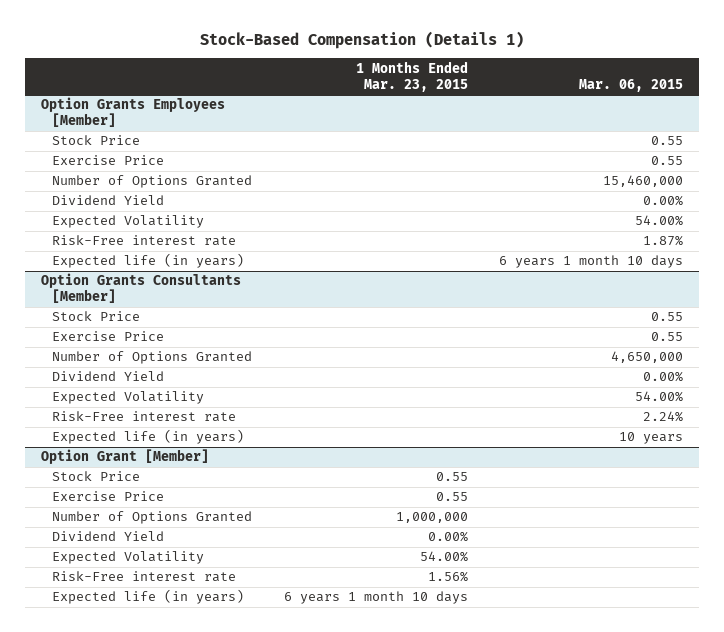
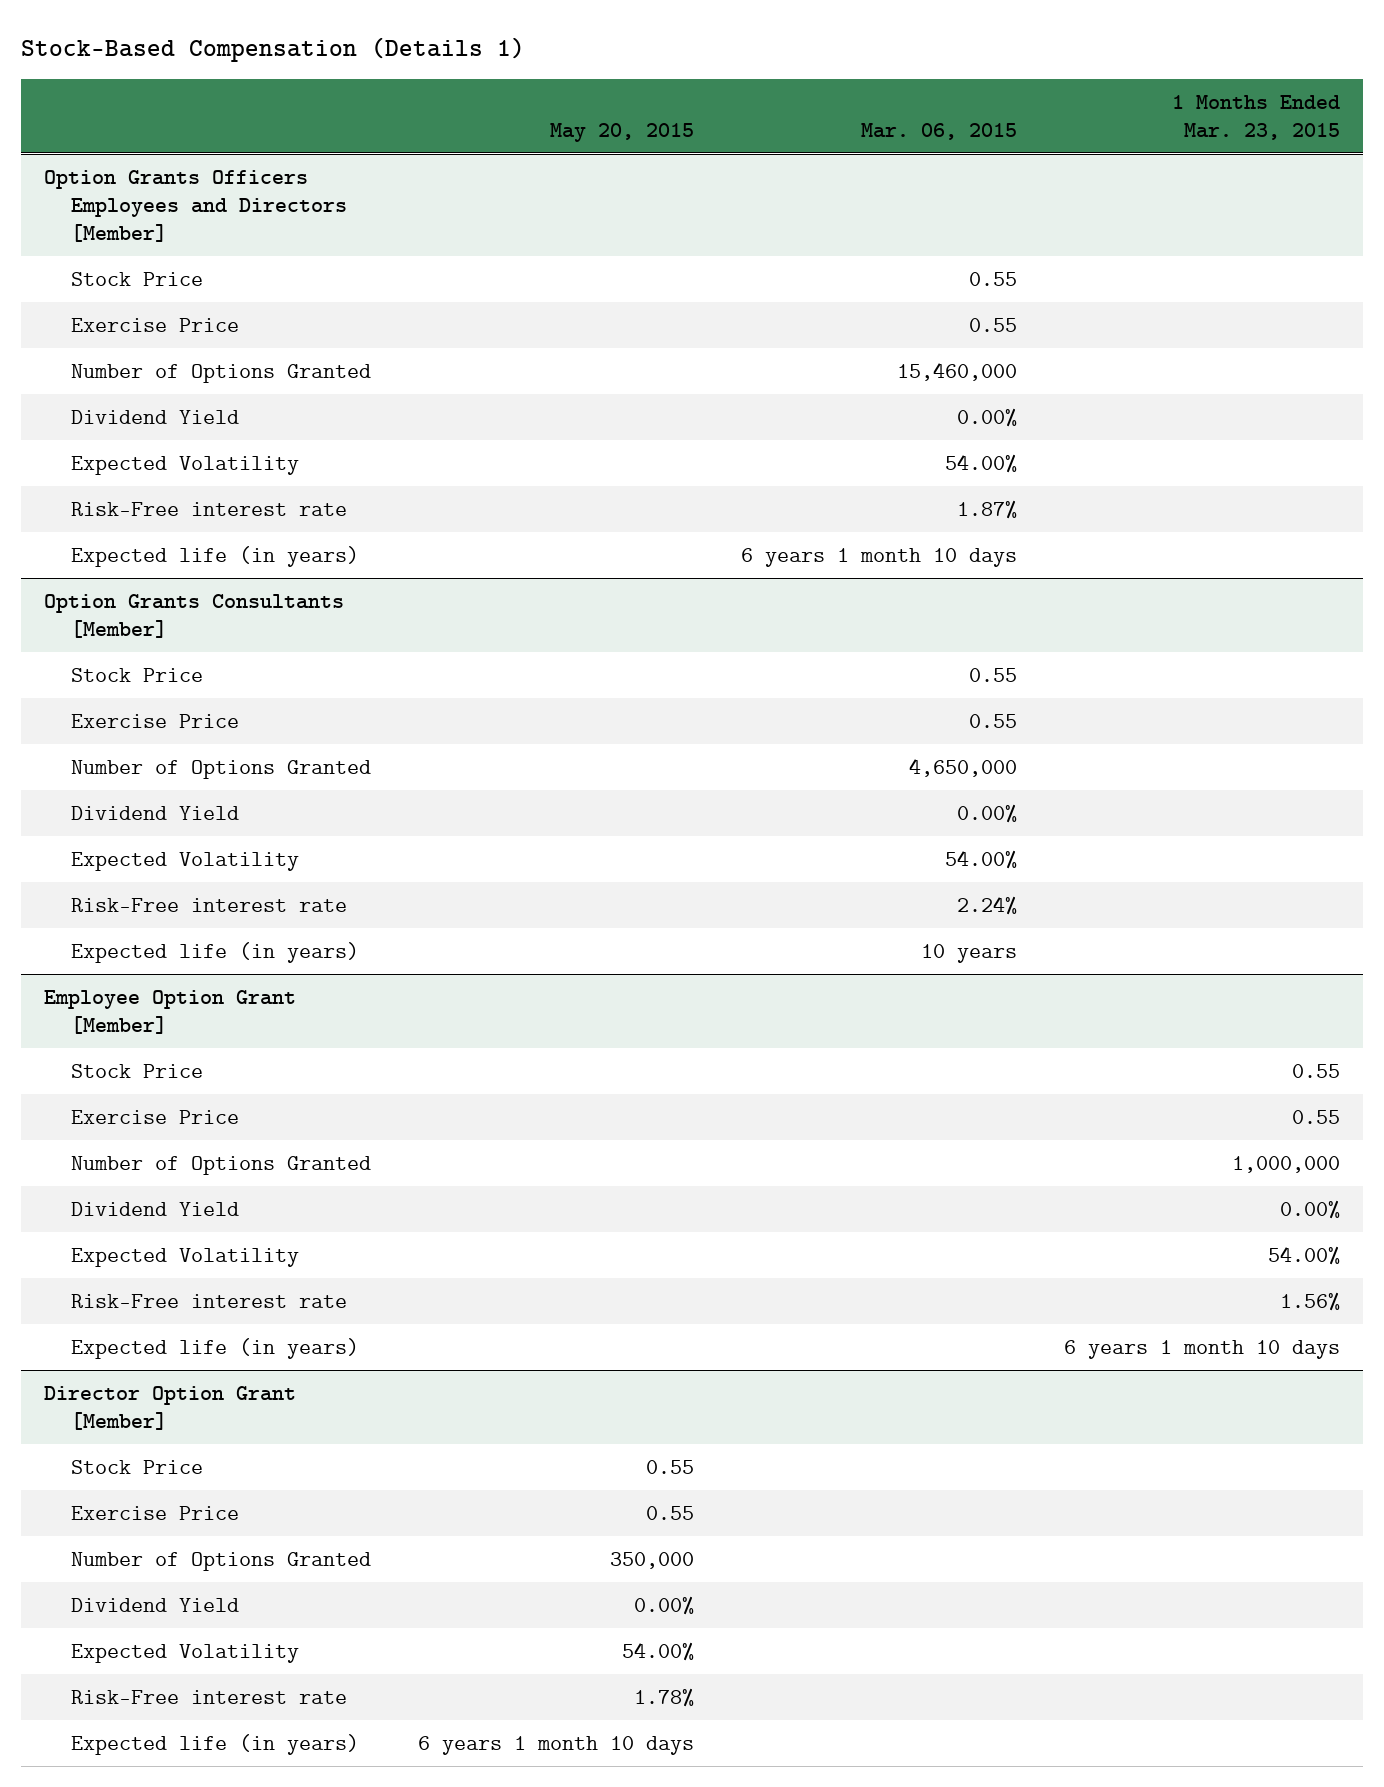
none -> [550,122,695,142] May 20, 2015
[40,97,225,128] Option Grants Employees [Member] -> [44,169,348,243] Option Grants Officers Employees and Directors [Member]
[40,449,209,465] Option Grant [Member] -> [44,989,297,1034] Employee Option Grant [Member]
none -> [44,1385,297,1430] Director Option Grant [Member]
none -> [71,1459,204,1474] Stock Price
none -> [71,1505,240,1520] Exercise Price
none -> [71,1551,372,1571] Number of Options Granted
none -> [71,1597,240,1612] Dividend Yield
none -> [71,1643,300,1663] Expected Volatility
none -> [71,1689,348,1704] Risk-Free interest rate
none -> [71,1733,360,1755] Expected life (in years)

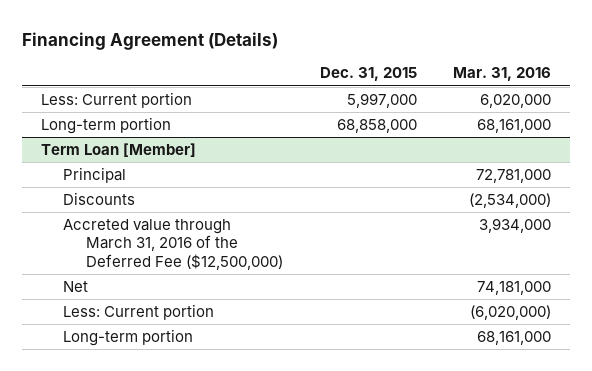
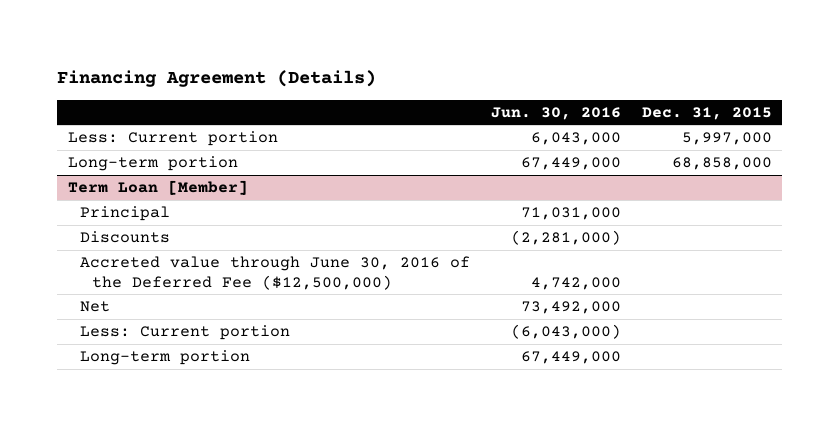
[453,67,552,82] Mar. 31, 2016 -> none
none -> [490,106,621,120] Jun. 30, 2016
[63,218,284,270] Accreted value through March 31, 2016 of the Deferred Fee ($12,500,000) -> [79,256,470,290] Accreted value through June 30, 2016 of the Deferred Fee ($12,500,000)

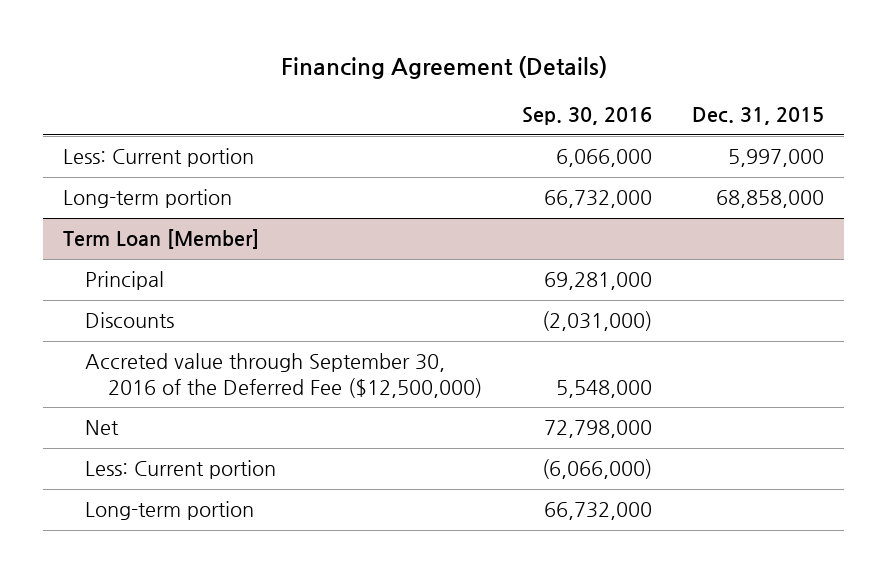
[490,106,621,120] Jun. 30, 2016 -> none
none -> [521,107,652,126] Sep. 30, 2016
[79,256,470,290] Accreted value through June 30, 2016 of the Deferred Fee ($12,500,000) -> [85,353,482,398] Accreted value through September 30, 2016 of the Deferred Fee ($12,500,000)

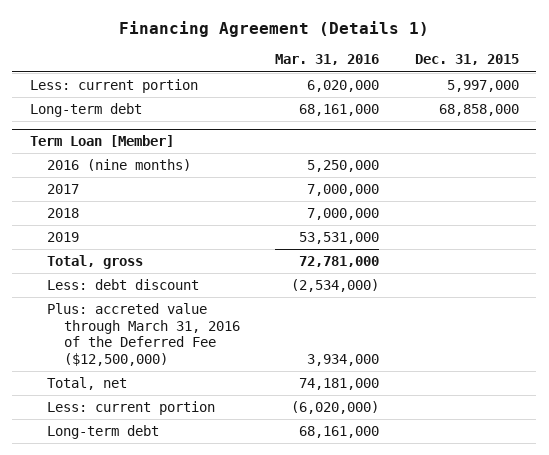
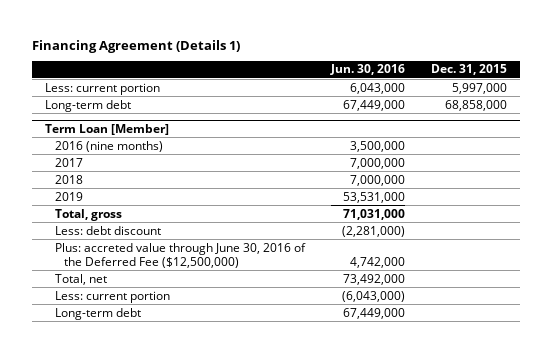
[275,54,380,66] Mar. 31, 2016 -> none
none -> [329,64,405,76] Jun. 30, 2016
[46,303,240,366] Plus: accreted value through March 31, 2016 of the Deferred Fee ($12,500,000) -> [54,242,306,268] Plus: accreted value through June 30, 2016 of the Deferred Fee ($12,500,000)

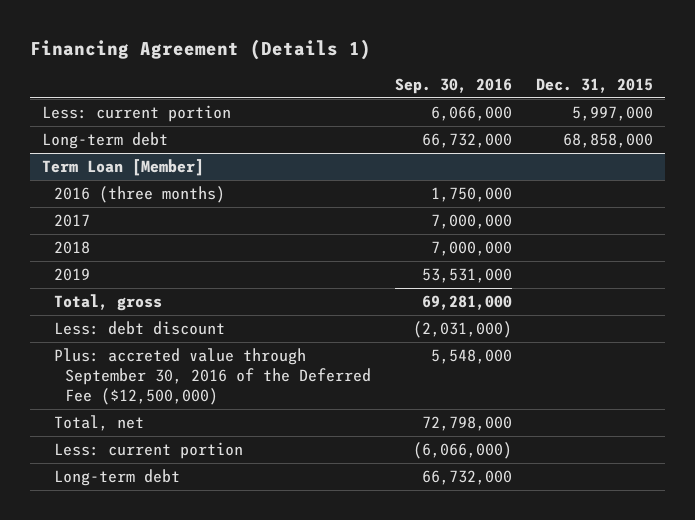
[329,64,405,76] Jun. 30, 2016 -> none
none -> [395,77,513,94] Sep. 30, 2016
[54,140,163,152] 2016 (nine months) -> [53,185,225,203] 2016 (three months)
[54,242,306,268] Plus: accreted value through June 30, 2016 of the Deferred Fee ($12,500,000) -> [53,347,372,406] Plus: accreted value through September 30, 2016 of the Deferred Fee ($12,500,000)

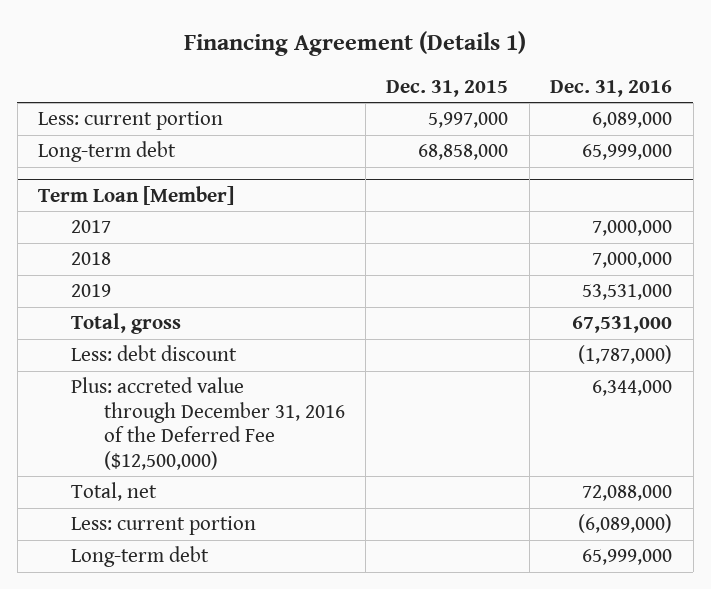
[395,77,513,94] Sep. 30, 2016 -> none
none -> [550,79,673,97] Dec. 31, 2016
[53,185,225,203] 2016 (three months) -> none
[53,347,372,406] Plus: accreted value through September 30, 2016 of the Deferred Fee ($12,500,000) -> [71,377,345,470] Plus: accreted value through December 31, 2016 of the Deferred Fee ($12,500,000)

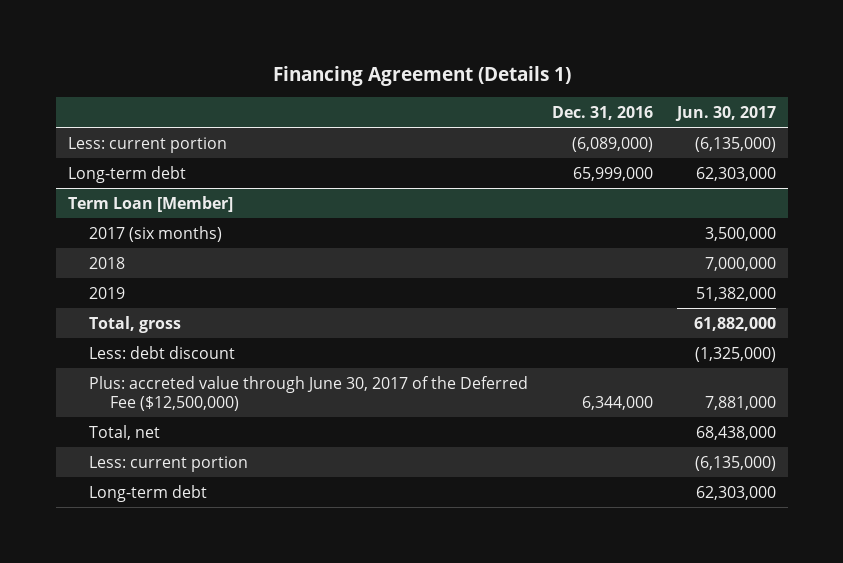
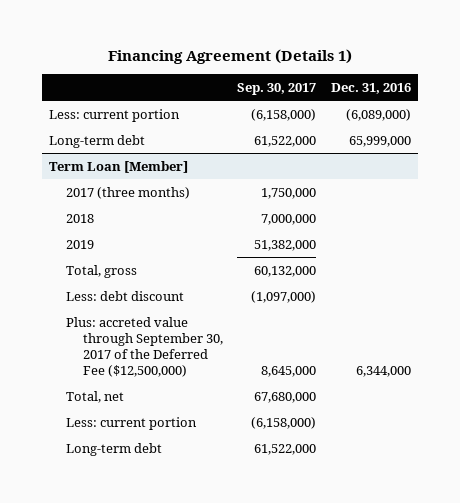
[674,106,776,122] Jun. 30, 2017 -> none
none -> [237,83,317,96] Sep. 30, 2017
[88,225,222,242] 2017 (six months) -> [65,186,190,199] 2017 (three months)
[88,375,528,411] Plus: accreted value through June 30, 2017 of the Deferred Fee ($12,500,000) -> [65,316,224,377] Plus: accreted value through September 30, 2017 of the Deferred Fee ($12,500,000)

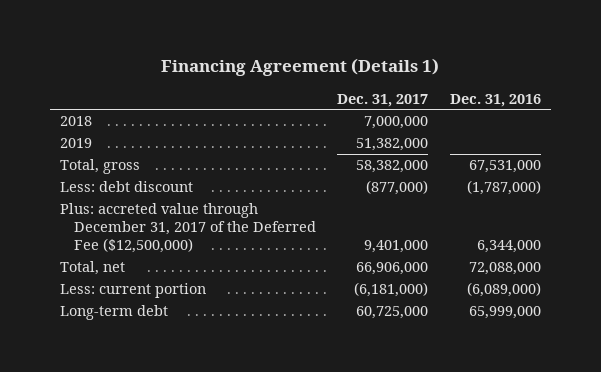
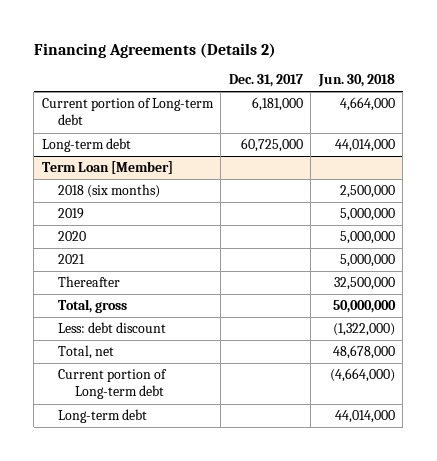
[161,58,440,77] Financing Agreement (Details 1) -> [33,42,276,58] Financing Agreements (Details 2)
[449,93,541,107] Dec. 31, 2016 -> none
none -> [317,74,395,88] Jun. 30, 2018
[60,116,93,127] 2018 -> none
[60,138,93,149] 2019 -> none
[60,159,141,175] Total, gross -> none
[60,181,194,193] Less: debt discount -> none
[60,203,317,254] Plus: accreted value through December 31, 2017 of the Deferred Fee ($12,500,000) -> none
[60,261,126,276] Total, net -> none
[60,283,207,299] Less: current portion -> [41,98,214,126] Current portion of Long-term debt
[354,282,429,298] (6,181,000) -> [251,97,303,112] 6,181,000
none -> [41,161,173,175] Term Loan [Member]
none -> [58,184,161,199] 2018 (six months)
none -> [58,208,85,220] 2019
none -> [58,231,87,242] 2020
none -> [58,254,86,265] 2021
none -> [58,276,121,288] Thereafter
none -> [58,299,128,314] Total, gross
none -> [58,322,167,334] Less: debt discount
none -> [58,345,115,360] Total, net
none -> [58,369,168,400] Current portion of Long-term debt
none -> [58,409,148,424] Long-term debt

